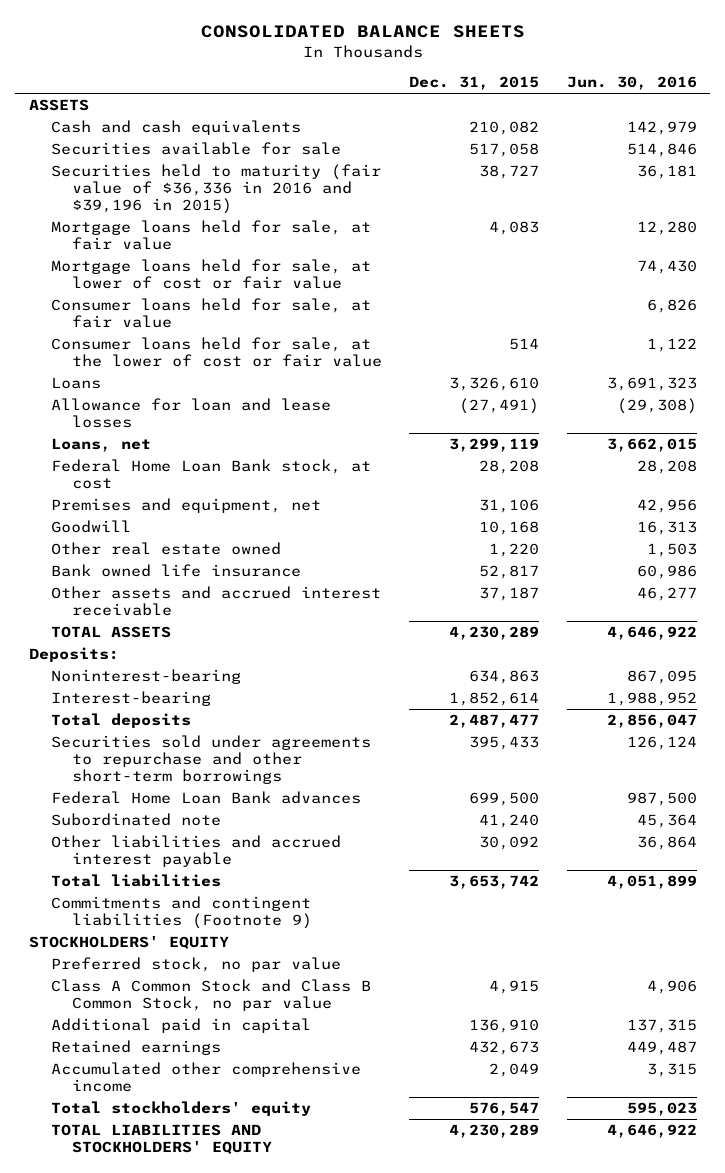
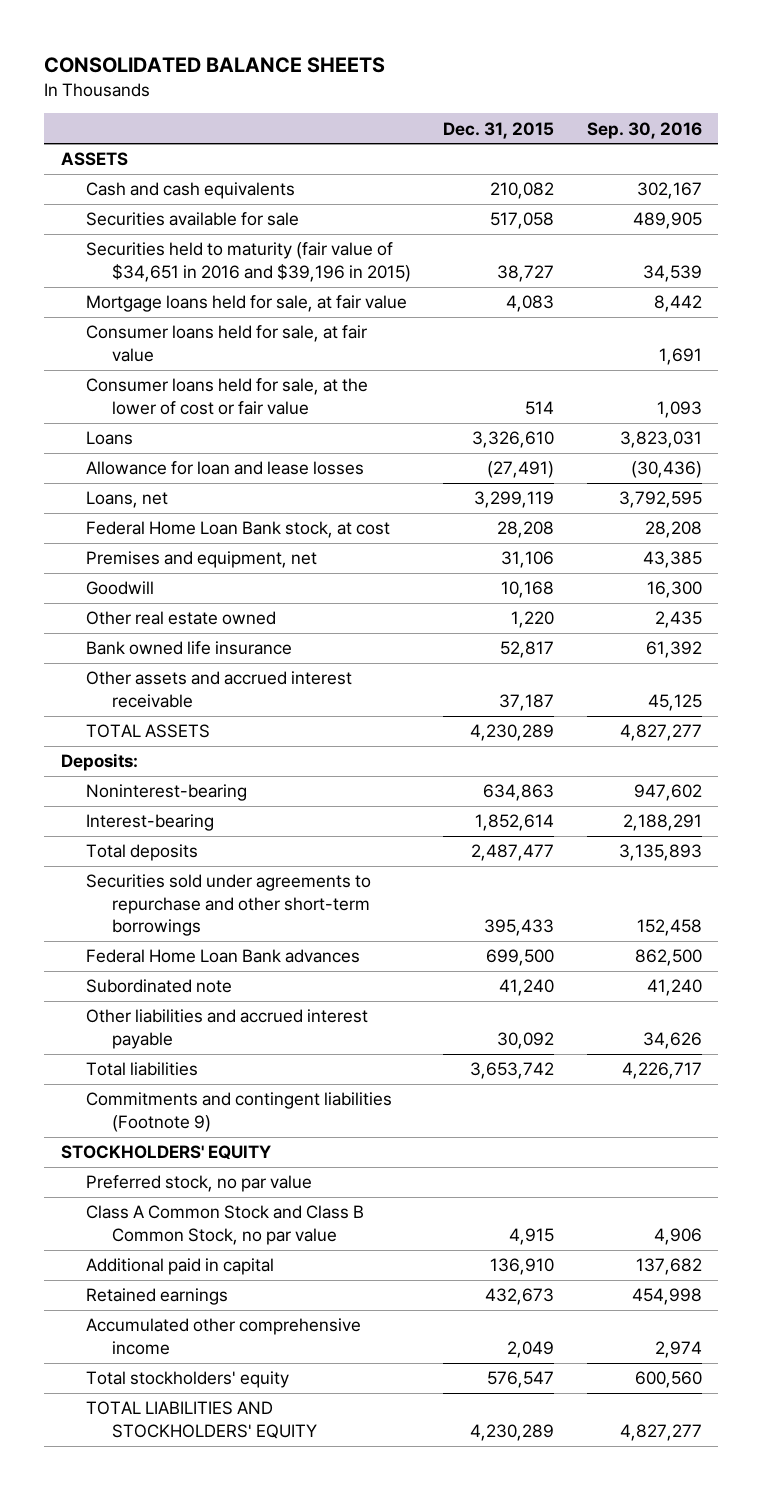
[566,76,697,91] Jun. 30, 2016 -> none
none -> [586,121,702,139] Sep. 30, 2016
[50,164,381,215] Securities held to maturity (fair value of $36,336 in 2016 and $39,196 in 2015) -> [86,242,411,282] Securities held to maturity (fair value of $34,651 in 2016 and $39,196 in 2015)
[50,259,371,290] Mortgage loans held for sale, at lower of cost or fair value -> none

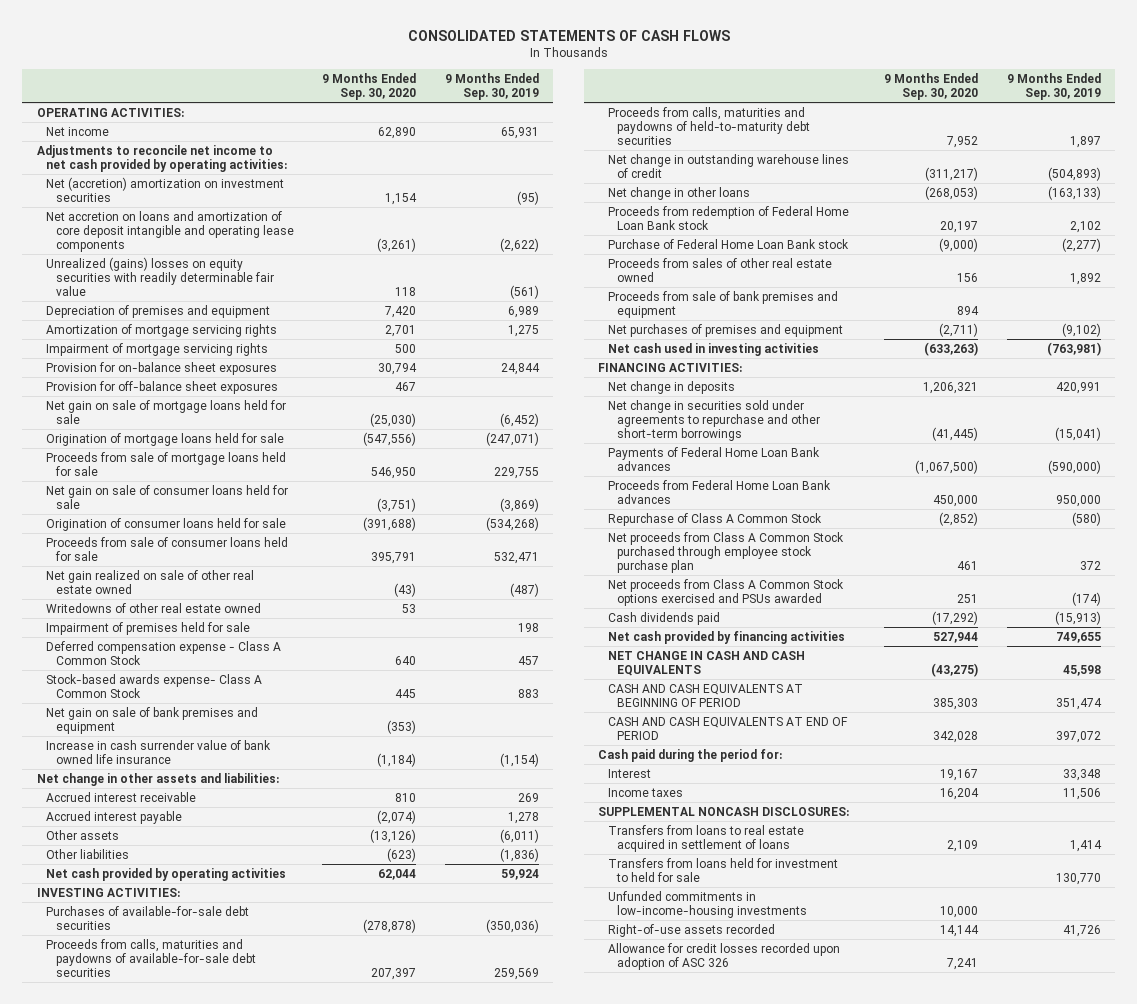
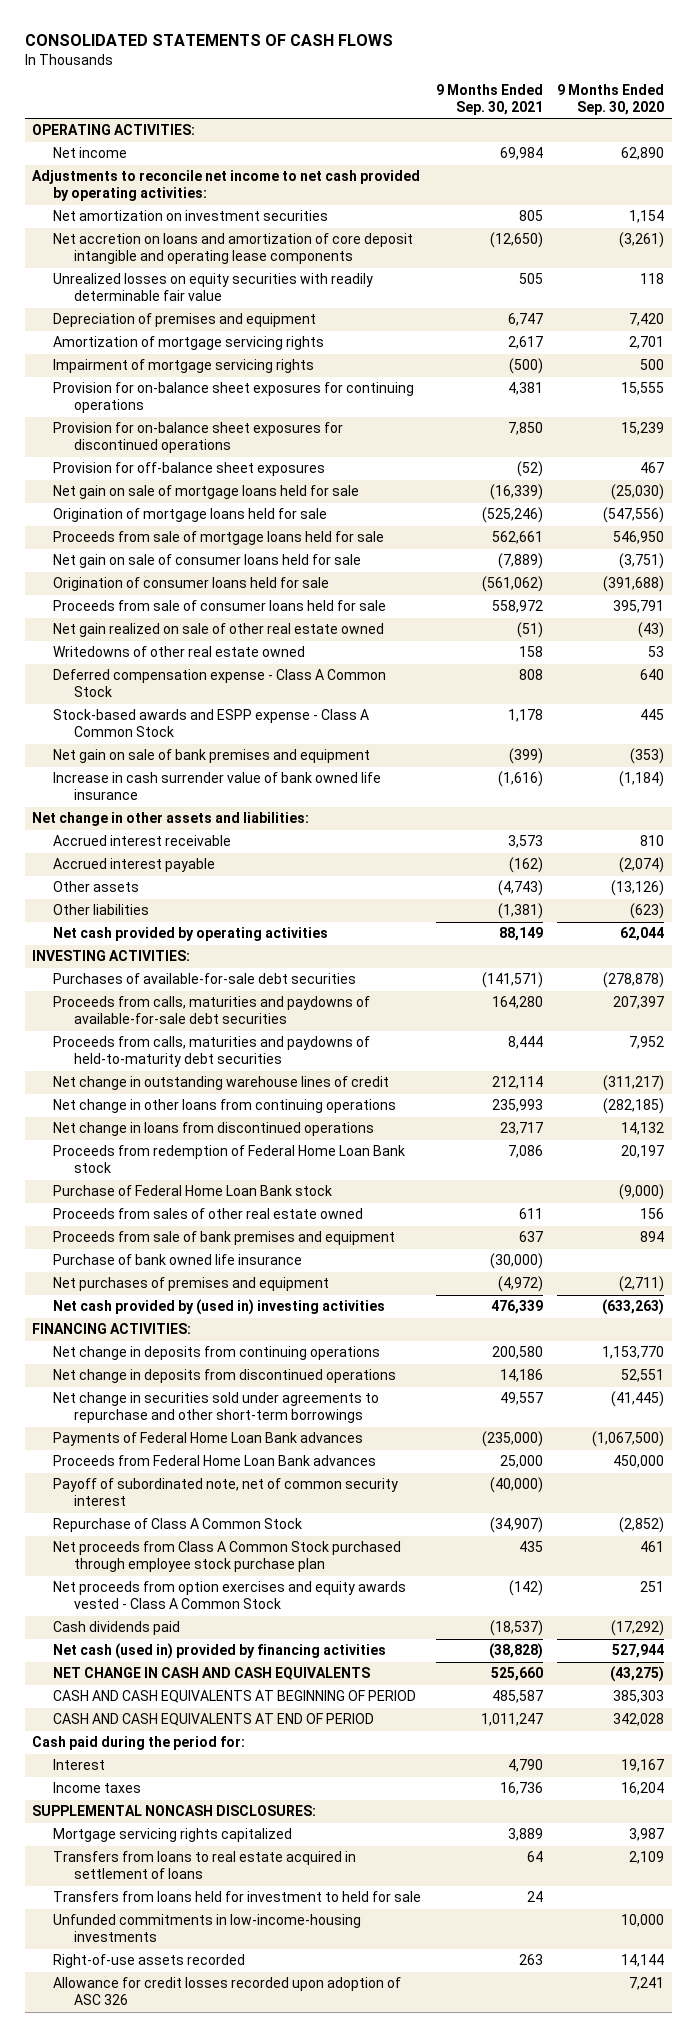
[445,73,540,101] 9 Months Ended Sep. 30, 2019 -> none
none -> [435,83,543,115] 9 Months Ended Sep. 30, 2021
[46,176,285,202] Net (accretion) amortization on investment securities -> [53,210,329,222] Net amortization on investment securities
[46,256,274,297] Unrealized (gains) losses on equity securities with readily determinable fair value -> [53,273,374,302] Unrealized losses on equity securities with readily determinable fair value
[46,361,278,375] Provision for on-balance sheet exposures -> [53,382,415,414] Provision for on-balance sheet exposures for continuing operations
[378,362,418,375] 30,794 -> [621,382,665,396] 15,555
none -> [53,422,344,454] Provision for on-balance sheet exposures for discontinued operations
[46,621,251,635] Impairment of premises held for sale -> none
[46,673,263,698] Stock-based awards expense- Class A Common Stock -> [53,709,370,738] Stock-based awards and ESPP expense - Class A Common Stock
[607,186,750,200] Net change in other loans -> [53,1099,397,1114] Net change in other loans from continuing operations
[924,185,978,200] (268,053) -> [603,1098,665,1115] (282,185)
none -> [53,1122,375,1137] Net change in loans from discontinued operations
none -> [53,1254,303,1266] Purchase of bank owned life insurance
[607,342,819,356] Net cash used in investing activities -> [53,1299,386,1316] Net cash provided by (used in) investing activities
[607,380,735,394] Net change in deposits -> [53,1346,381,1361] Net change in deposits from continuing operations
[922,381,978,394] 1,206,321 -> [602,1346,665,1360] 1,153,770
none -> [53,1369,397,1384] Net change in deposits from discontinued operations
none -> [53,1478,399,1507] Payoff of subordinated note, net of common security interest
[607,578,844,606] Net proceeds from Class A Common Stock options exercised and PSUs awarded -> [53,1581,407,1610] Net proceeds from option exercises and equity awards vested - Class A Common Stock
[607,630,845,644] Net cash provided by financing activities -> [53,1643,387,1660] Net cash (used in) provided by financing activities
none -> [53,1828,293,1843] Mortgage servicing rights capitalized

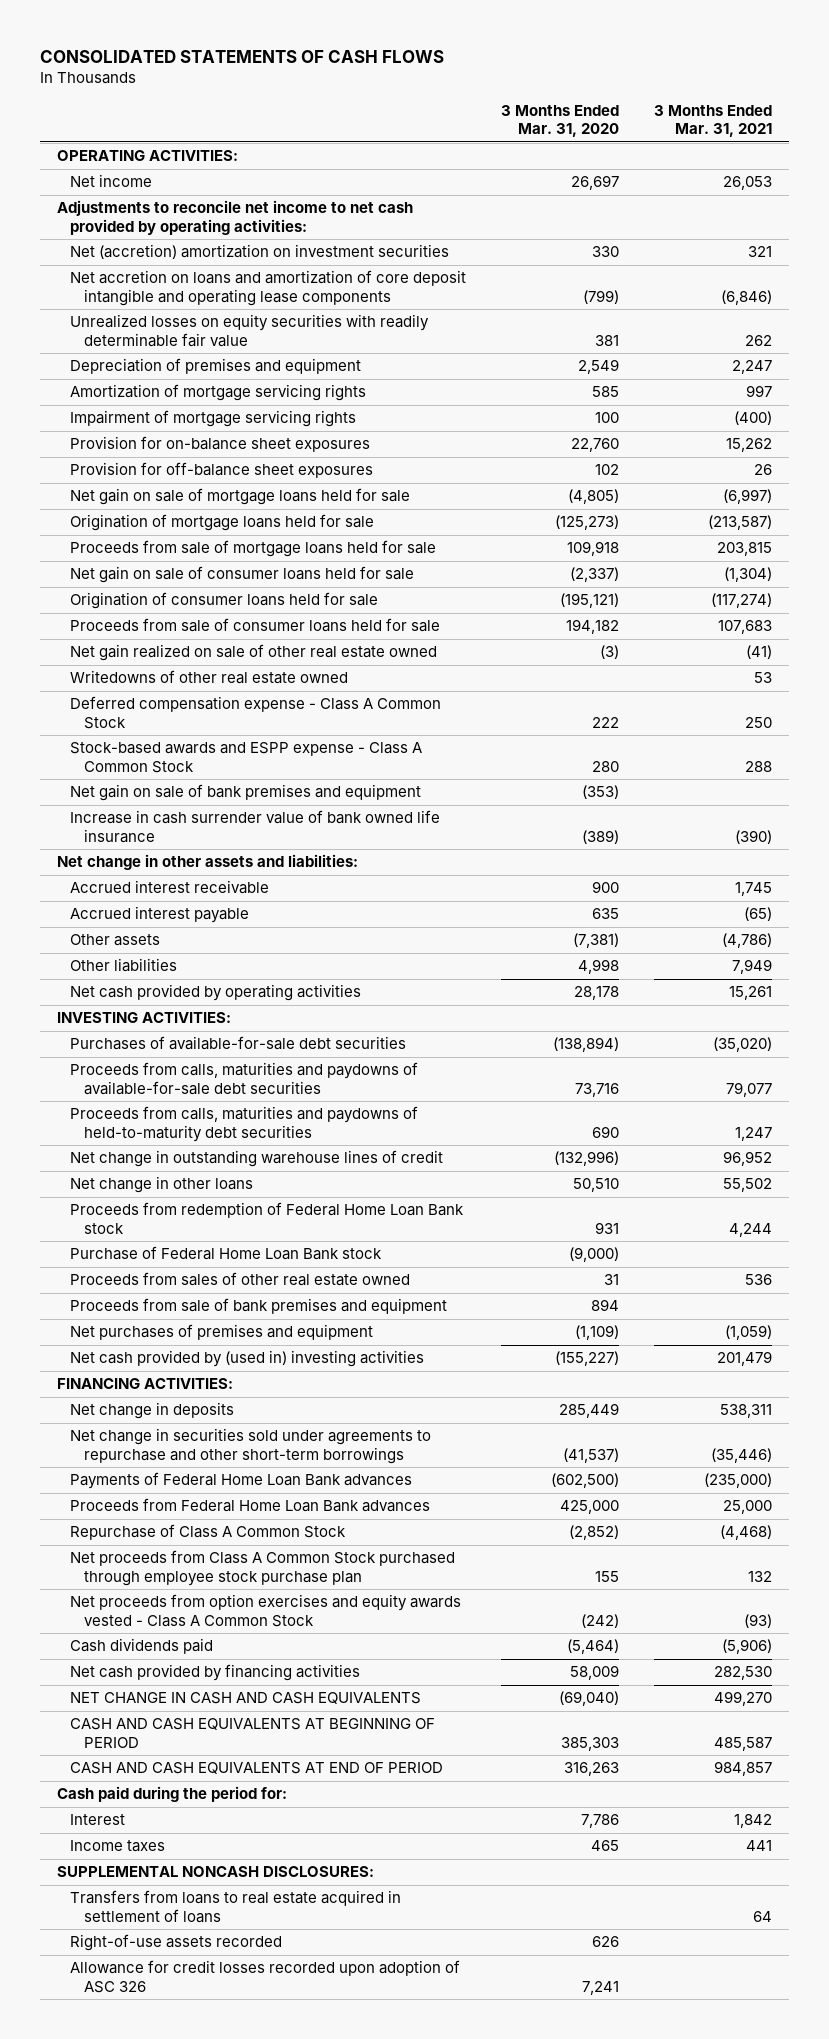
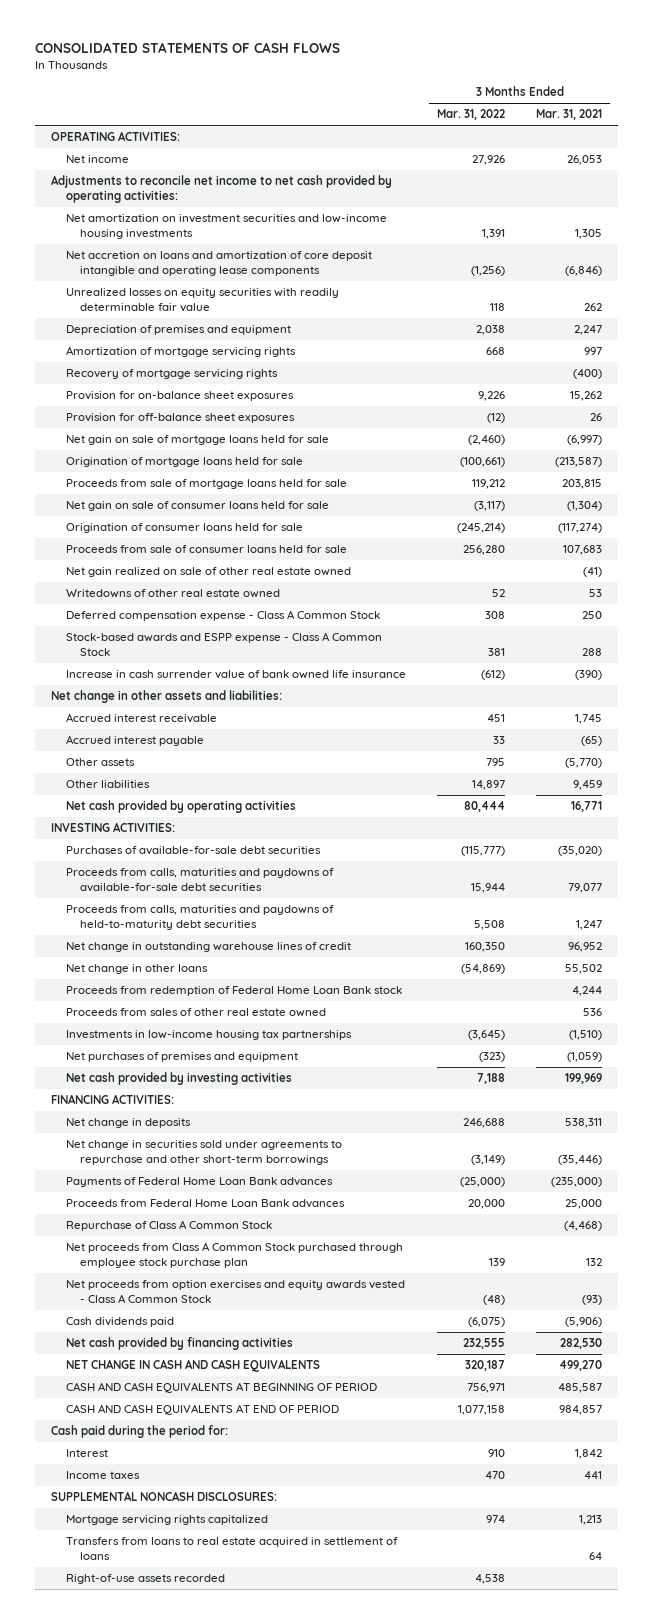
[501,105,620,138] 3 Months Ended Mar. 31, 2020 -> none
none -> [437,109,506,121] Mar. 31, 2022
[70,244,450,260] Net (accretion) amortization on investment securities -> [65,214,387,240] Net amortization on investment securities and low-income housing investments
[747,246,772,258] 321 -> [575,229,603,240] 1,305
[70,410,357,428] Impairment of mortgage servicing rights -> [65,369,278,380] Recovery of mortgage servicing rights
[70,784,422,802] Net gain on sale of bank premises and equipment -> none
[721,933,772,949] (4,786) -> [565,758,603,769] (5,770)
[731,959,772,975] 7,949 -> [573,780,603,791] 9,459
[728,986,772,1001] 15,261 -> [571,801,603,813] 16,771
[70,1246,383,1261] Purchase of Federal Home Loan Bank stock -> none
[70,1298,448,1315] Proceeds from sale of bank premises and equipment -> none
none -> [65,1030,352,1041] Investments in low-income housing tax partnerships
[70,1350,425,1368] Net cash provided by (used in) investing activities -> [65,1072,292,1086] Net cash provided by investing activities
[716,1351,772,1367] 201,479 -> [565,1073,603,1085] 199,969
none -> [65,1515,268,1526] Mortgage servicing rights capitalized
[70,1960,461,1993] Allowance for credit losses recorded upon adoption of ASC 326 -> none

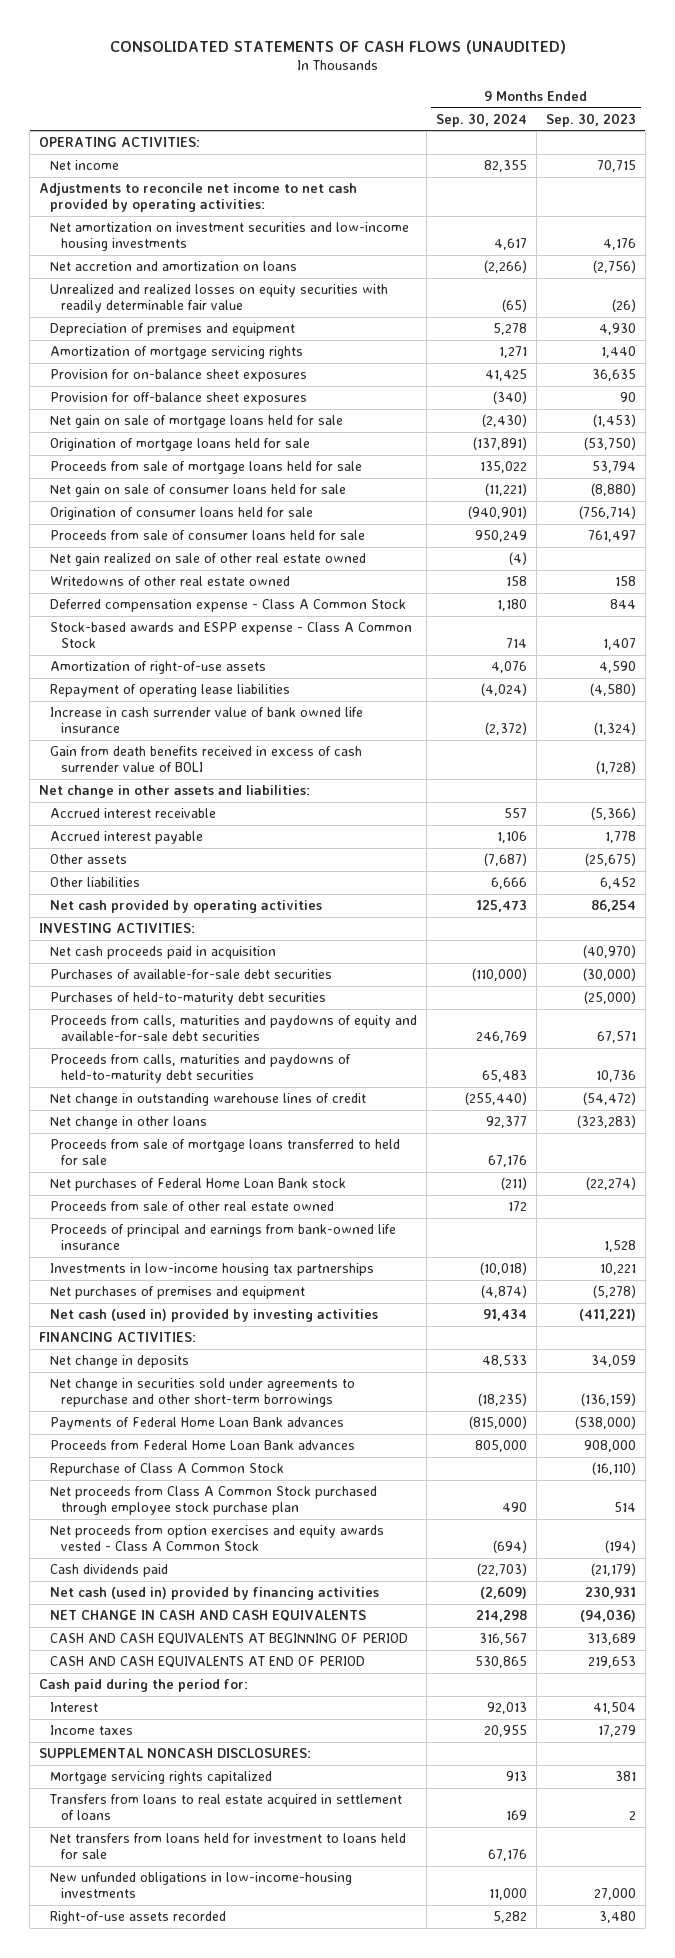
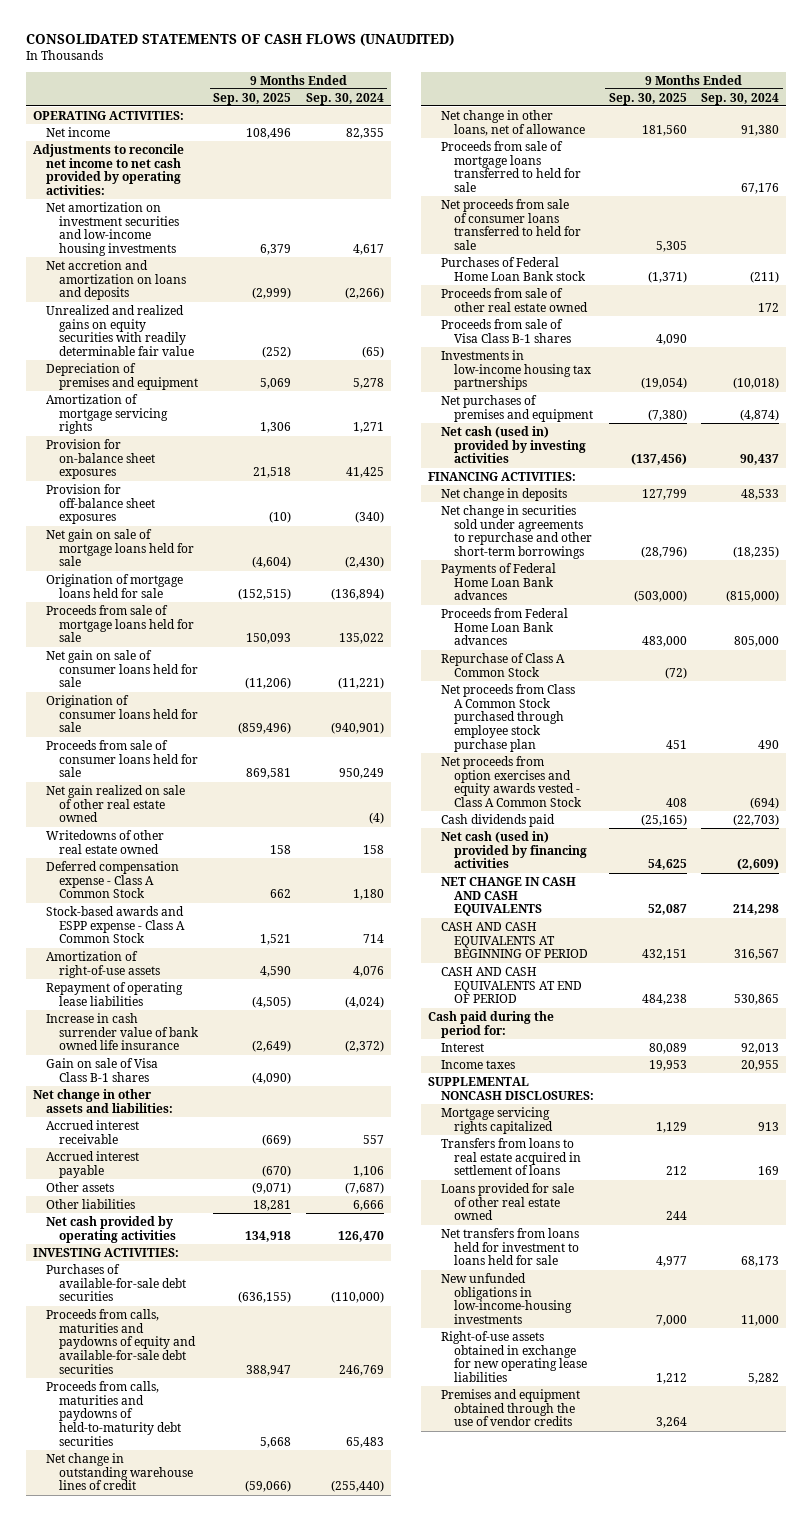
[545,112,636,127] Sep. 30, 2023 -> none
none -> [213,92,292,105] Sep. 30, 2025
[49,261,297,272] Net accretion and amortization on loans -> [46,259,187,301] Net accretion and amortization on loans and deposits
[49,284,388,314] Unrealized and realized losses on equity securities with readily determinable fair value -> [46,304,195,357] Unrealized and realized gains on equity securities with readily determinable fair value
[472,437,527,451] (137,891) -> [330,587,384,600] (136,894)
[49,746,362,773] Gain from death benefits received in excess of cash surrender value of BOLI -> none
none -> [46,1057,159,1082] Gain on sale of Visa Class B-1 shares
[475,900,527,913] 125,473 -> [337,1230,384,1242] 126,470
[49,946,276,960] Net cash proceeds paid in acquisition -> none
[49,992,326,1006] Purchases of held-to-maturity debt securities -> none
[49,1116,207,1130] Net change in other loans -> [441,109,586,136] Net change in other loans, net of allowance
[485,1116,527,1129] 92,377 -> [740,124,779,136] 91,380
none -> [441,198,582,251] Net proceeds from sale of consumer loans transferred to held for sale
[49,1178,346,1192] Net purchases of Federal Home Loan Bank stock -> [441,256,587,281] Purchases of Federal Home Loan Bank stock
[49,1224,396,1251] Proceeds of principal and earnings from bank-owned life insurance -> none
none -> [441,318,572,343] Proceeds from sale of Visa Class B-1 shares
[482,1309,527,1322] 91,434 -> [739,454,779,466] 90,437
none -> [441,1182,575,1221] Loans provided for sale of other real estate owned
[487,1849,527,1862] 67,176 -> [740,1256,779,1268] 68,173
[49,1911,226,1925] Right-of-use assets recorded -> [441,1330,588,1383] Right-of-use assets obtained in exchange for new operating lease liabilities
none -> [441,1388,581,1427] Premises and equipment obtained through the use of vendor credits

